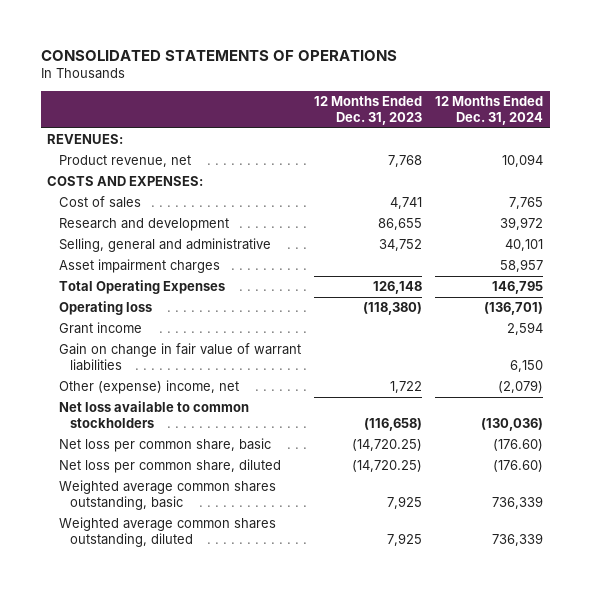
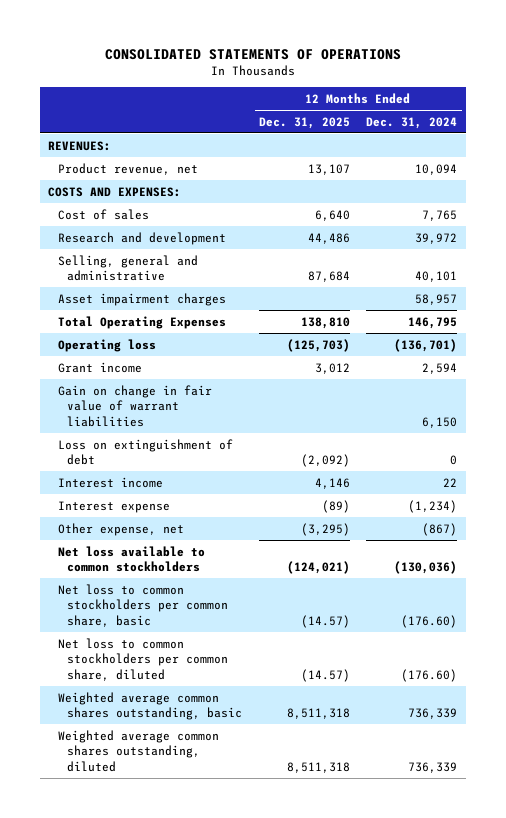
[313,96,422,125] 12 Months Ended Dec. 31, 2023 -> none
none -> [258,116,350,129] Dec. 31, 2025
none -> [57,438,233,466] Loss on extinguishment of debt
none -> [57,476,163,488] Interest income
none -> [57,500,170,513] Interest expense
[58,380,239,395] Other (expense) income, net -> [57,522,184,536] Other expense, net
[498,380,544,394] (2,079) -> [422,522,458,536] (867)
[58,438,271,453] Net loss per common share, basic -> [57,583,229,627] Net loss to common stockholders per common share, basic
[58,459,281,474] Net loss per common share, diluted -> [57,637,229,681] Net loss to common stockholders per common share, diluted

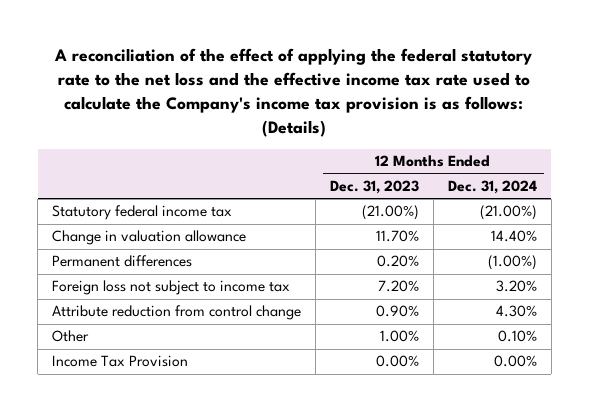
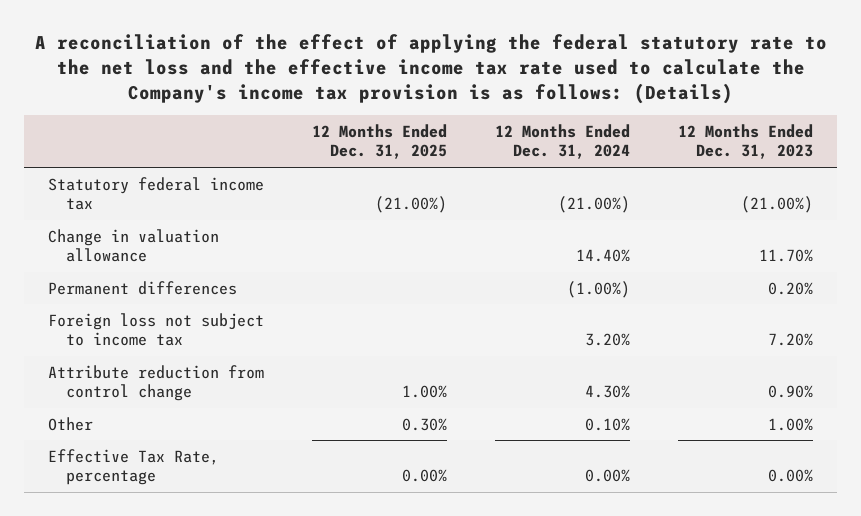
none -> [312,123,448,160] 12 Months Ended Dec. 31, 2025
[52,355,189,368] Income Tax Provision -> [48,448,220,486] Effective Tax Rate, percentage

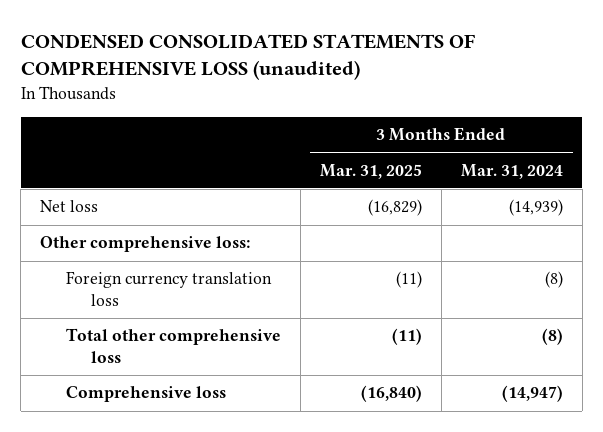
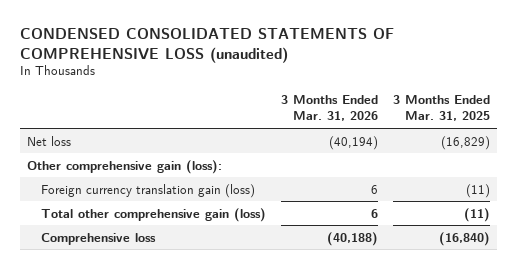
[460,163,563,179] Mar. 31, 2024 -> none
none -> [280,95,378,122] 3 Months Ended Mar. 31, 2026
[40,236,251,253] Other comprehensive loss: -> [27,159,223,174] Other comprehensive gain (loss):
[65,271,272,307] Foreign currency translation loss -> [41,183,256,198] Foreign currency translation gain (loss)
[65,328,281,364] Total other comprehensive loss -> [41,207,267,222] Total other comprehensive gain (loss)

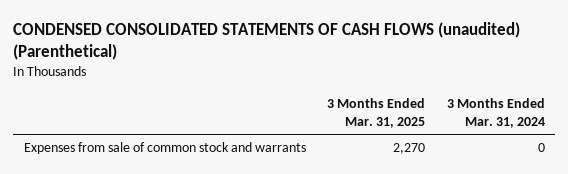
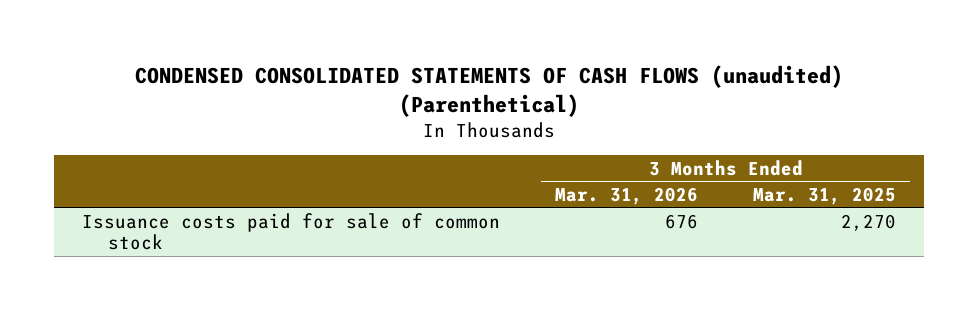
[446,98,545,129] 3 Months Ended Mar. 31, 2024 -> none
none -> [554,186,698,205] Mar. 31, 2026
[23,142,306,155] Expenses from sale of common stock and warrants -> [81,212,500,251] Issuance costs paid for sale of common stock

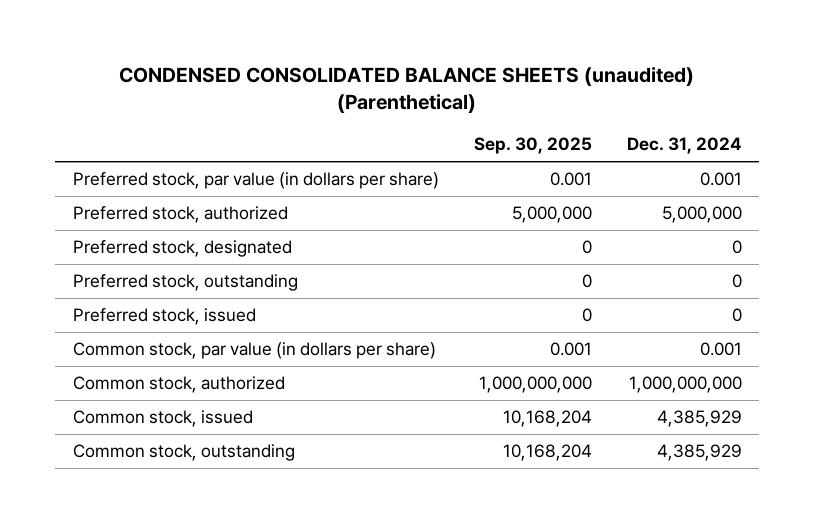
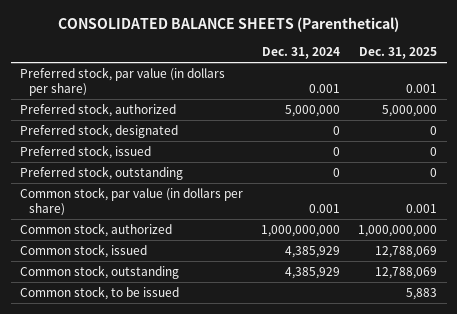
[119,67,695,114] CONDENSED CONSOLIDATED BALANCE SHEETS (unaudited) (Parenthetical) -> [57,17,399,33] CONSOLIDATED BALANCE SHEETS (Parenthetical)
[473,137,592,155] Sep. 30, 2025 -> none
none -> [359,47,438,60] Dec. 31, 2025
[72,274,298,292] Preferred stock, outstanding -> [19,165,183,180] Preferred stock, outstanding
none -> [19,285,179,300] Common stock, to be issued

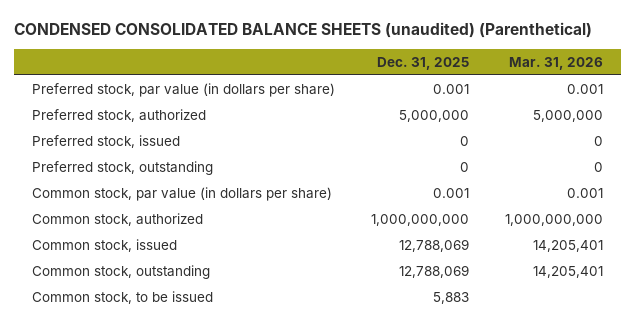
[57,17,399,33] CONSOLIDATED BALANCE SHEETS (Parenthetical) -> [14,22,593,39] CONDENSED CONSOLIDATED BALANCE SHEETS (unaudited) (Parenthetical)
[262,47,341,60] Dec. 31, 2024 -> none
none -> [509,56,604,70] Mar. 31, 2026
[19,123,178,138] Preferred stock, designated -> none

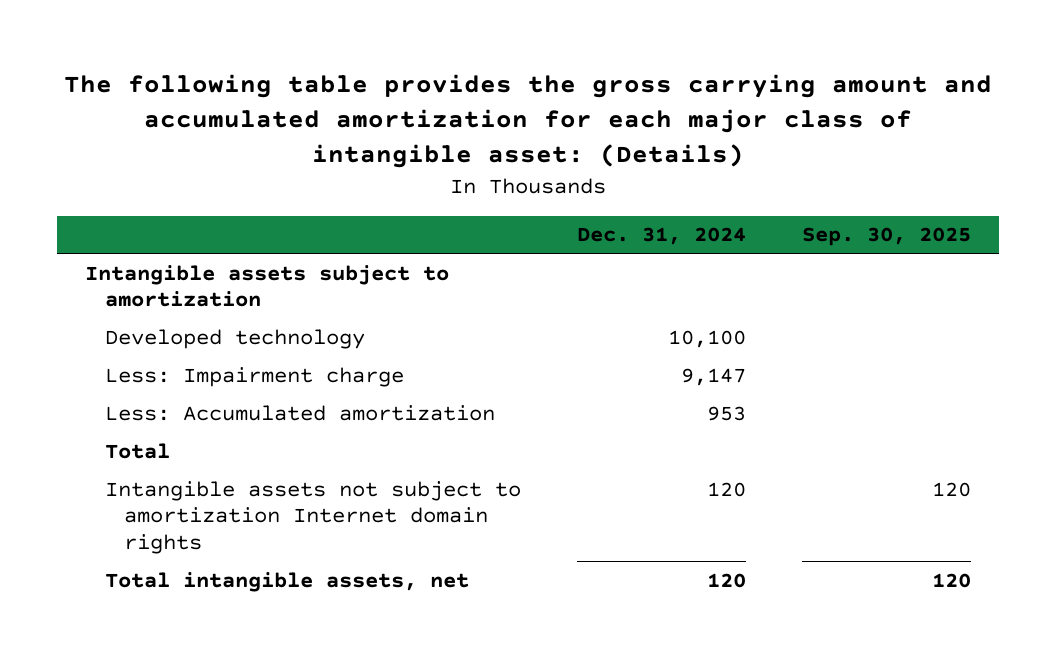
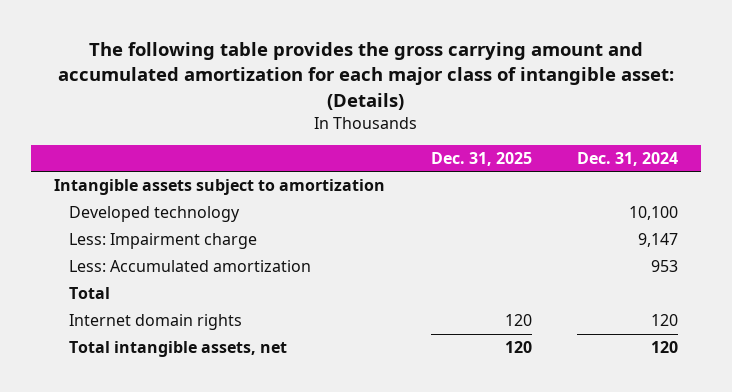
[801,227,971,247] Sep. 30, 2025 -> none
none -> [430,151,532,166] Dec. 31, 2025
[104,480,521,554] Intangible assets not subject to amortization Internet domain rights -> [69,314,243,331] Internet domain rights

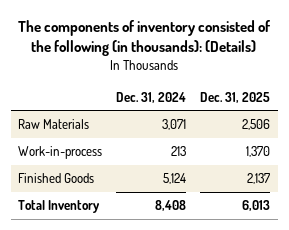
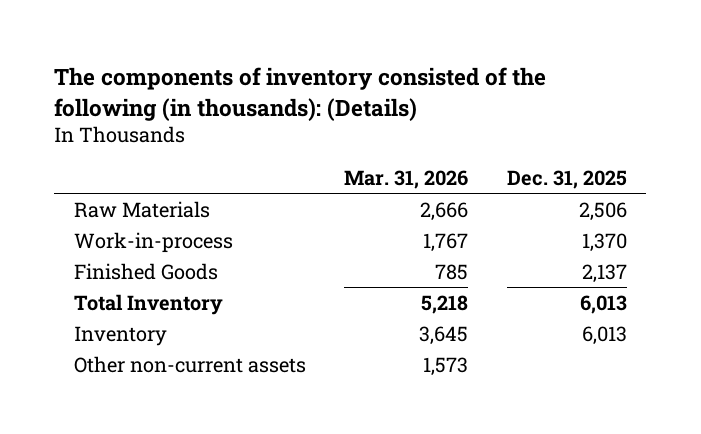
[116,91,187,103] Dec. 31, 2024 -> none
none -> [344,169,469,189] Mar. 31, 2026
none -> [73,325,167,346] Inventory
none -> [73,355,306,373] Other non-current assets

